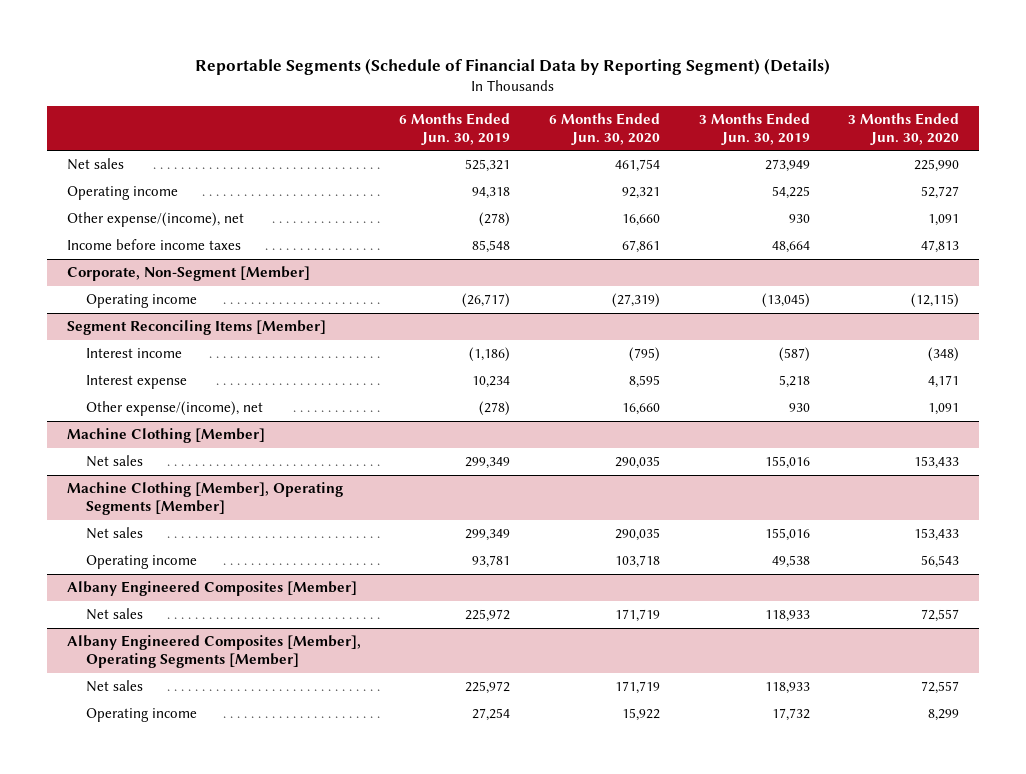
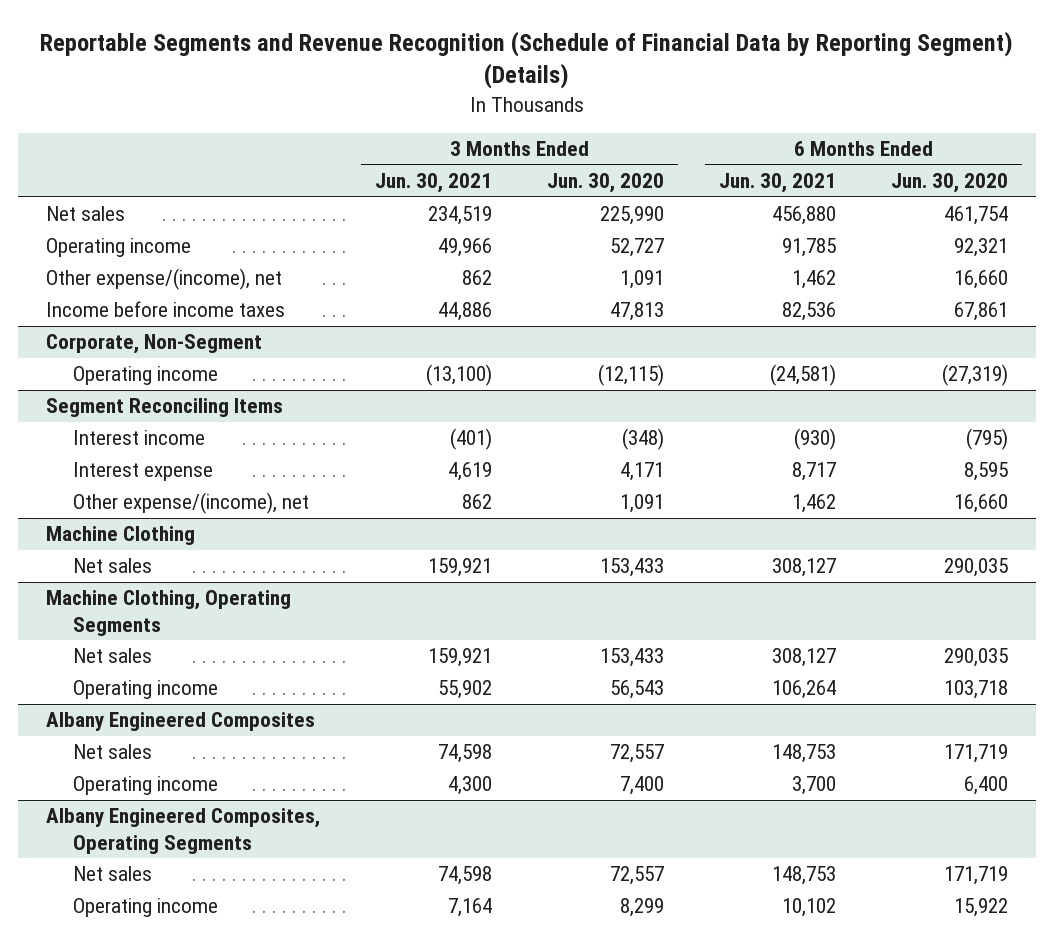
[195,57,831,75] Reportable Segments (Schedule of Financial Data by Reporting Segment) (Details) -> [40,30,1014,90] Reportable Segments and Revenue Recognition (Schedule of Financial Data by Reporting Segment) (Details)
[399,112,511,145] 6 Months Ended Jun. 30, 2019 -> none
[698,112,810,145] 3 Months Ended Jun. 30, 2019 -> none
none -> [374,172,492,193] Jun. 30, 2021
none -> [719,172,837,193] Jun. 30, 2021
[66,266,310,282] Corporate, Non-Segment [Member] -> [45,334,262,355] Corporate, Non-Segment
[66,320,326,336] Segment Reconciling Items [Member] -> [45,398,283,418] Segment Reconciling Items
[66,428,265,444] Machine Clothing [Member] -> [45,526,195,546] Machine Clothing
[66,482,343,516] Machine Clothing [Member], Operating Segments [Member] -> [45,590,291,636] Machine Clothing, Operating Segments
[66,581,357,597] Albany Engineered Composites [Member] -> [45,712,315,732] Albany Engineered Composites
none -> [72,776,218,796] Operating income
[66,635,361,669] Albany Engineered Composites [Member], Operating Segments [Member] -> [45,808,320,854] Albany Engineered Composites, Operating Segments

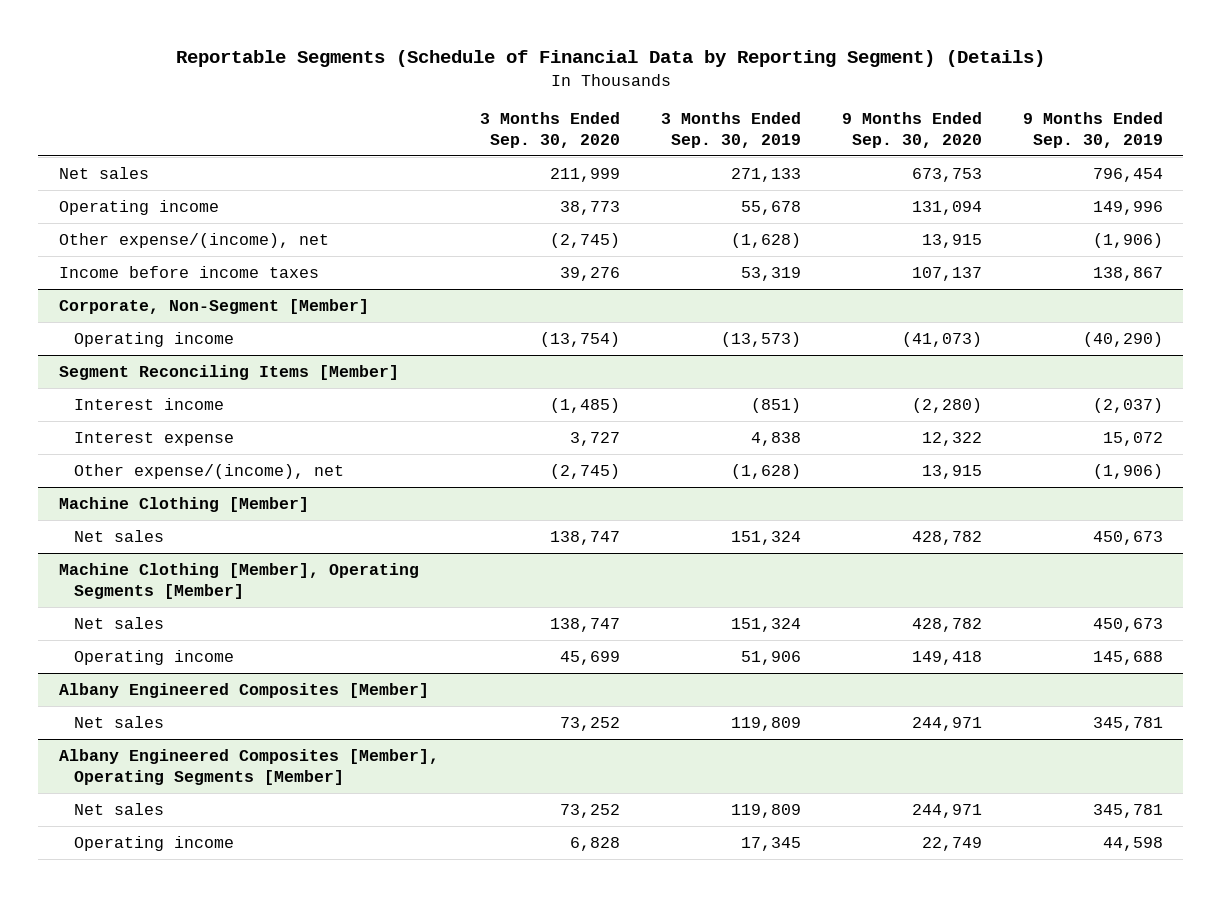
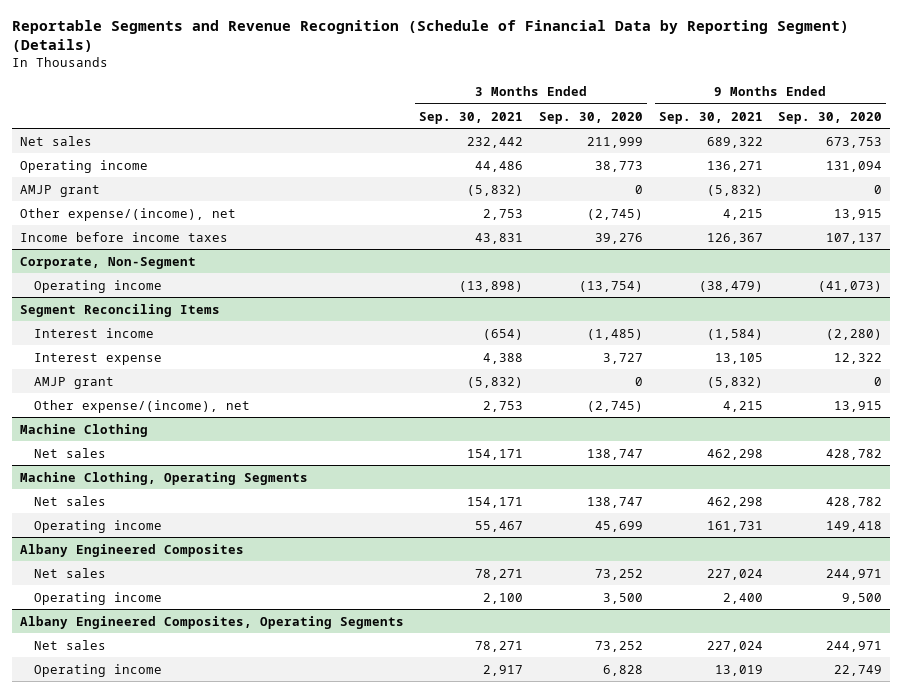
[175,50,1045,68] Reportable Segments (Schedule of Financial Data by Reporting Segment) (Details) -> [11,20,849,53] Reportable Segments and Revenue Recognition (Schedule of Financial Data by Reporting Segment) (Details)
[660,111,801,148] 3 Months Ended Sep. 30, 2019 -> none
[1022,111,1163,148] 9 Months Ended Sep. 30, 2019 -> none
none -> [419,111,524,124] Sep. 30, 2021
none -> [658,111,763,124] Sep. 30, 2021
none -> [19,184,100,197] AMJP grant
[58,298,369,314] Corporate, Non-Segment [Member] -> [19,256,196,269] Corporate, Non-Segment
[58,364,399,380] Segment Reconciling Items [Member] -> [19,303,220,317] Segment Reconciling Items
none -> [34,376,115,389] AMJP grant
[58,496,309,512] Machine Clothing [Member] -> [19,423,148,437] Machine Clothing
[58,562,419,599] Machine Clothing [Member], Operating Segments [Member] -> [19,471,308,485] Machine Clothing, Operating Segments
[58,682,429,698] Albany Engineered Composites [Member] -> [19,543,244,557] Albany Engineered Composites
none -> [34,591,163,605] Operating income
[58,748,439,785] Albany Engineered Composites [Member], Operating Segments [Member] -> [19,615,404,629] Albany Engineered Composites, Operating Segments

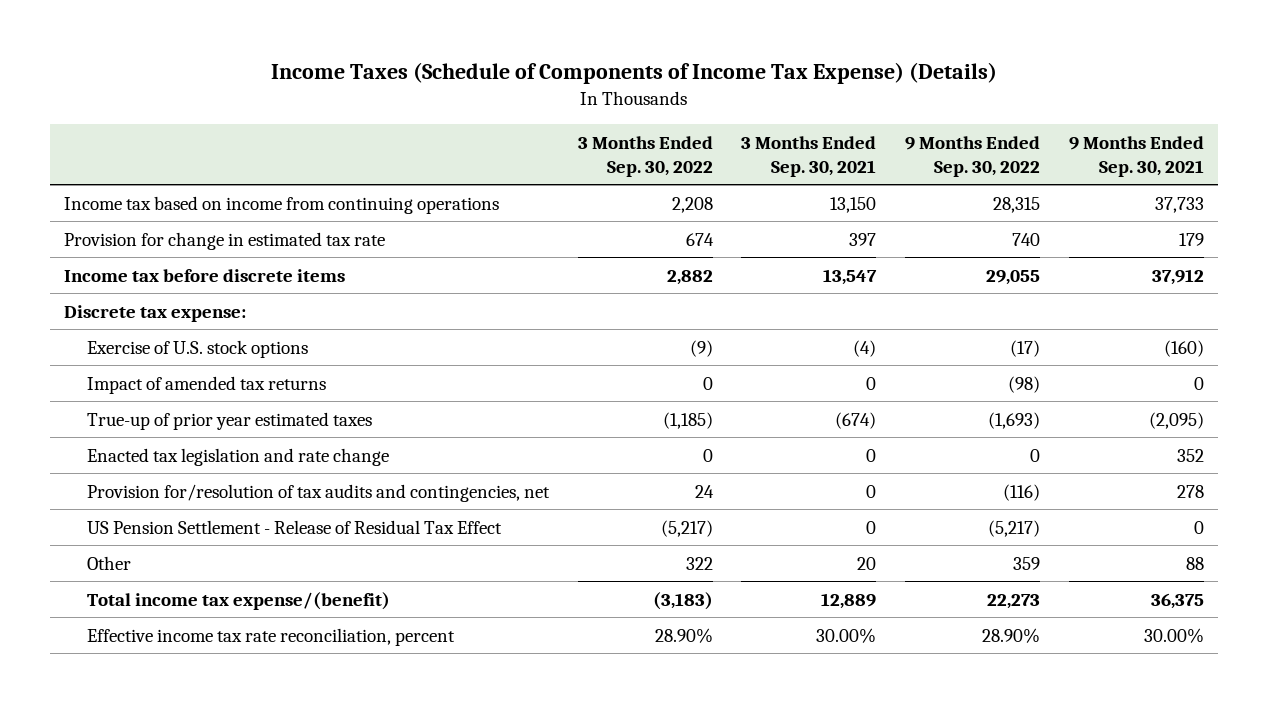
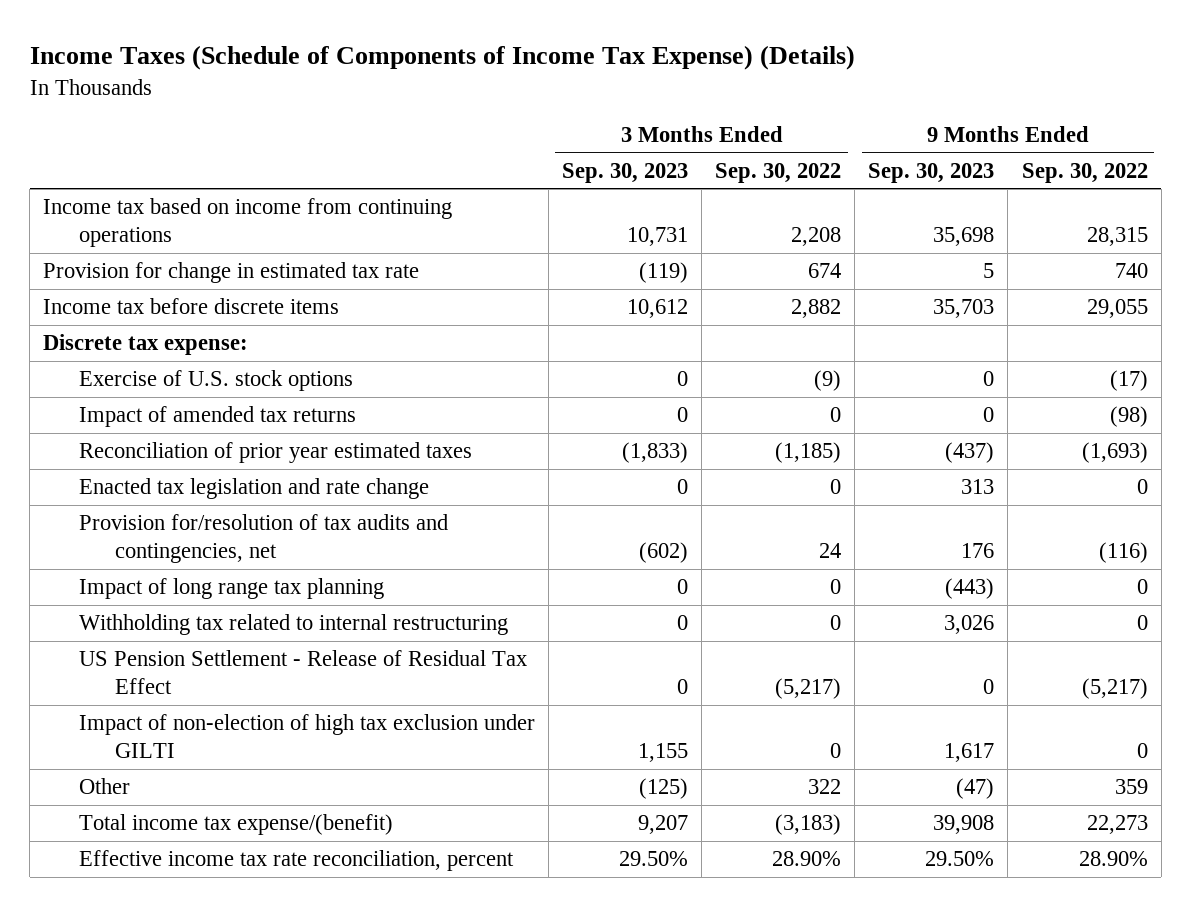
[741,135,877,177] 3 Months Ended Sep. 30, 2021 -> none
[1069,135,1205,177] 9 Months Ended Sep. 30, 2021 -> none
none -> [562,162,689,183] Sep. 30, 2023
none -> [868,162,995,183] Sep. 30, 2023
[86,411,372,430] True-up of prior year estimated taxes -> [78,442,472,464] Reconciliation of prior year estimated taxes
none -> [78,578,384,600] Impact of long range tax planning
none -> [78,614,508,636] Withholding tax related to internal restructuring
none -> [78,714,535,759] Impact of non-election of high tax exclusion under GILTI

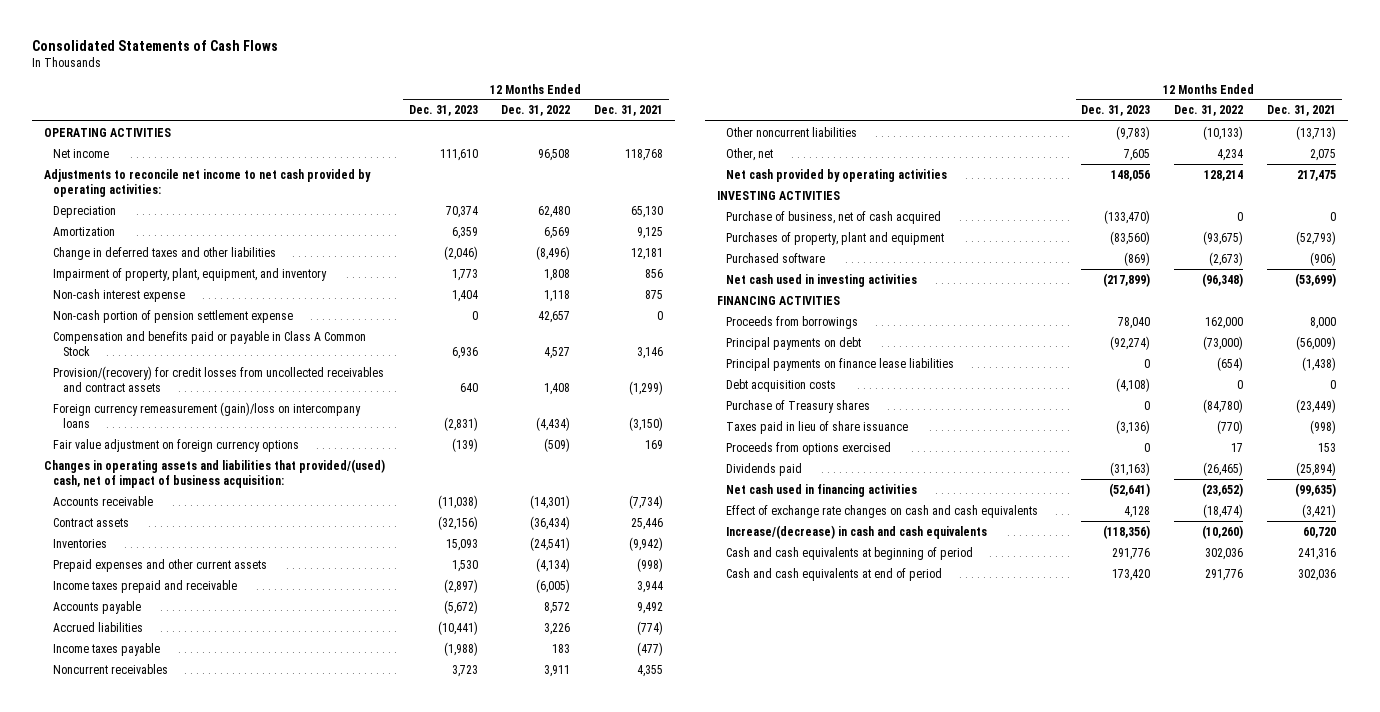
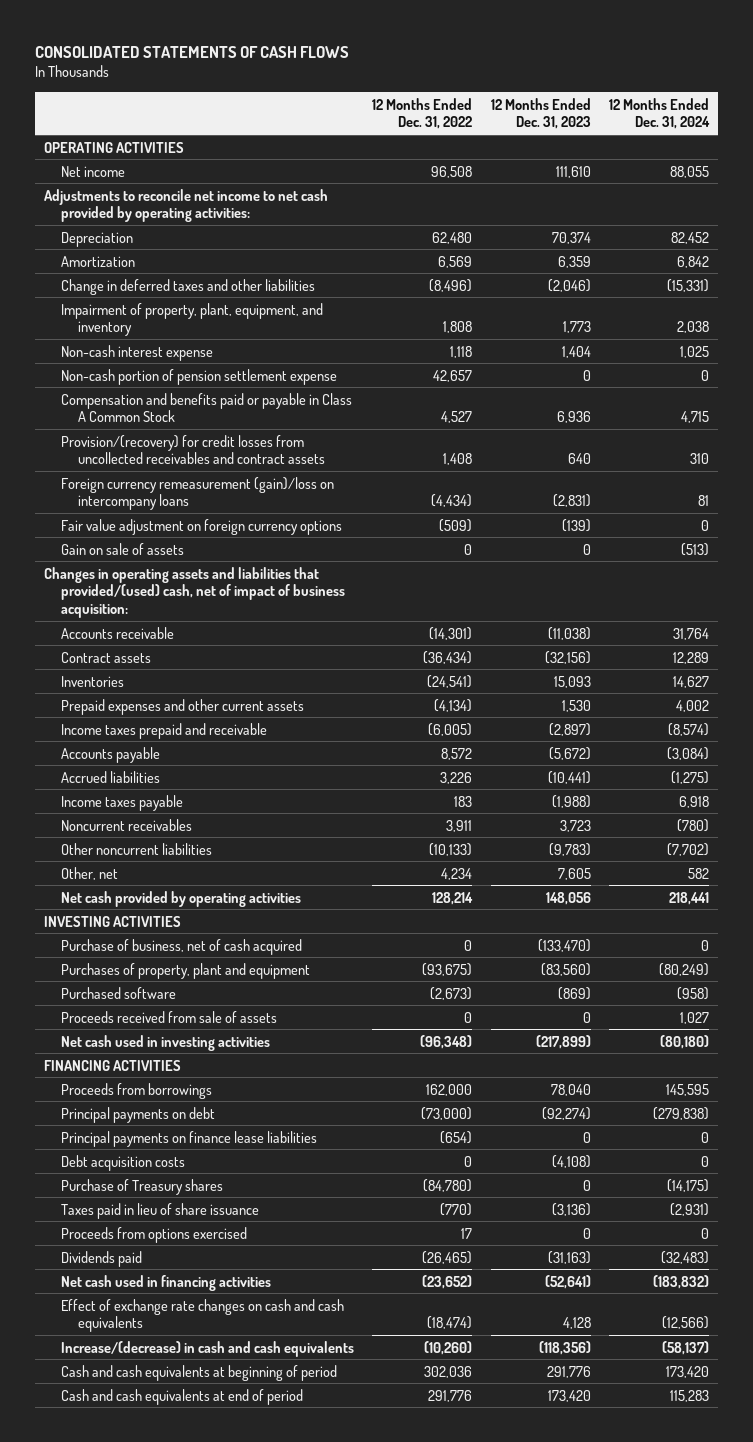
[32,39,279,51] Consolidated Statements of Cash Flows -> [35,45,350,58] CONSOLIDATED STATEMENTS OF CASH FLOWS
[594,105,664,117] Dec. 31, 2021 -> none
none -> [608,97,710,130] 12 Months Ended Dec. 31, 2024
none -> [61,542,185,555] Gain on sale of assets
none -> [61,1010,278,1023] Proceeds received from sale of assets

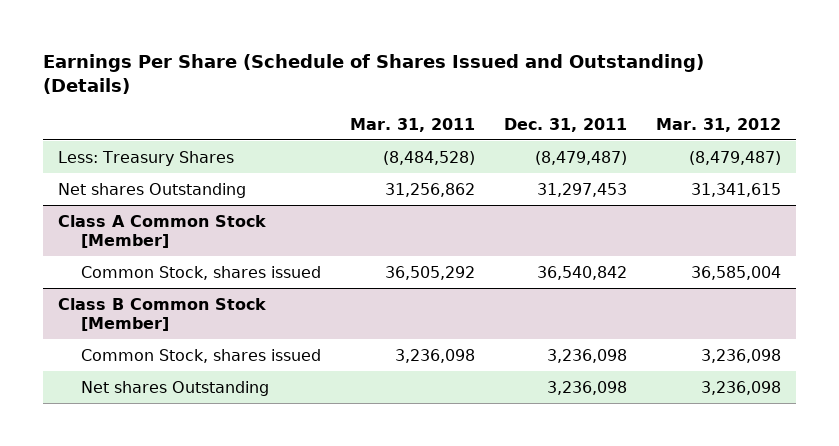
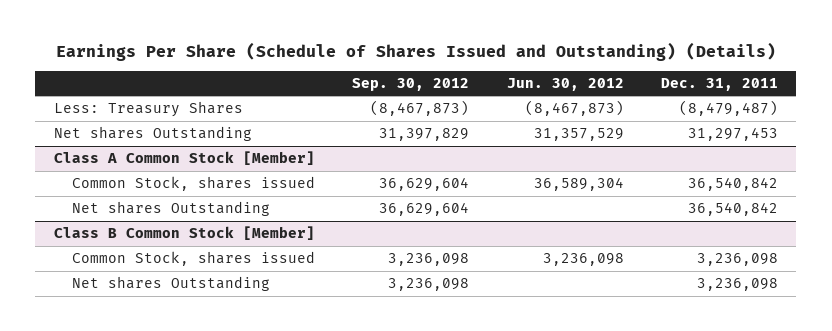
[350,117,476,132] Mar. 31, 2011 -> none
[656,117,782,132] Mar. 31, 2012 -> none
none -> [352,77,470,91] Sep. 30, 2012
none -> [506,77,624,91] Jun. 30, 2012
none -> [72,201,271,217] Net shares Outstanding

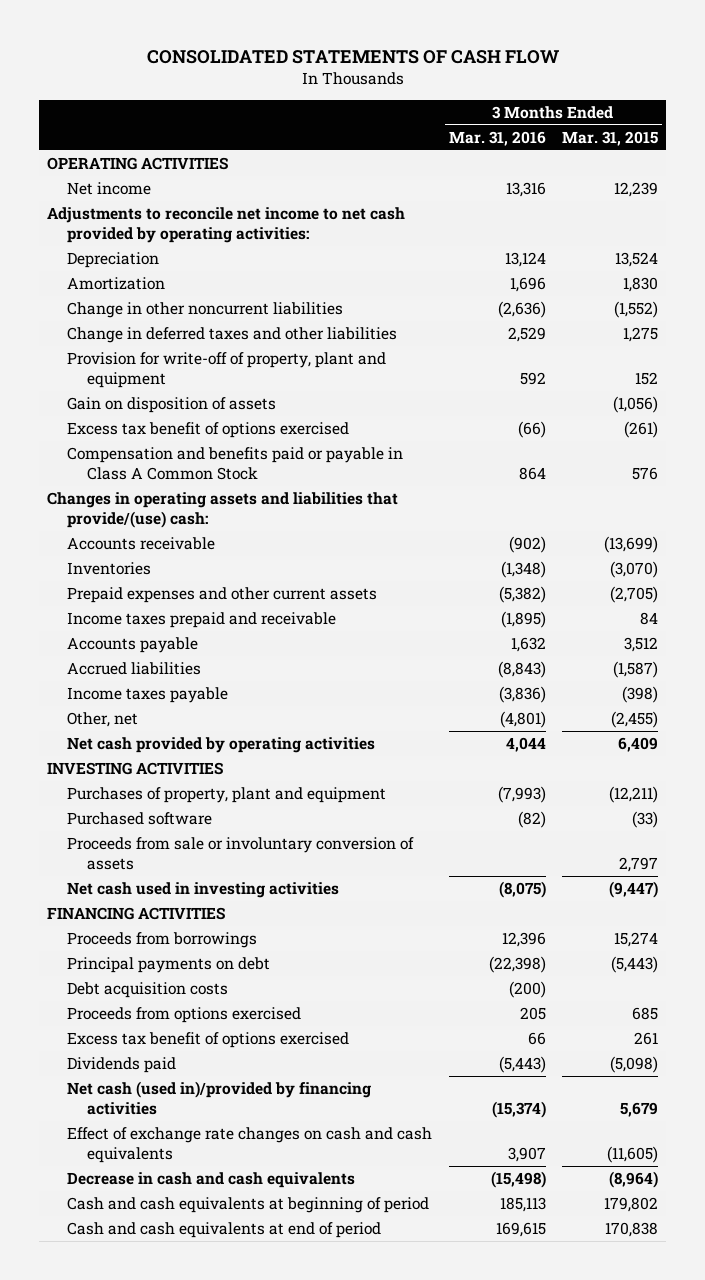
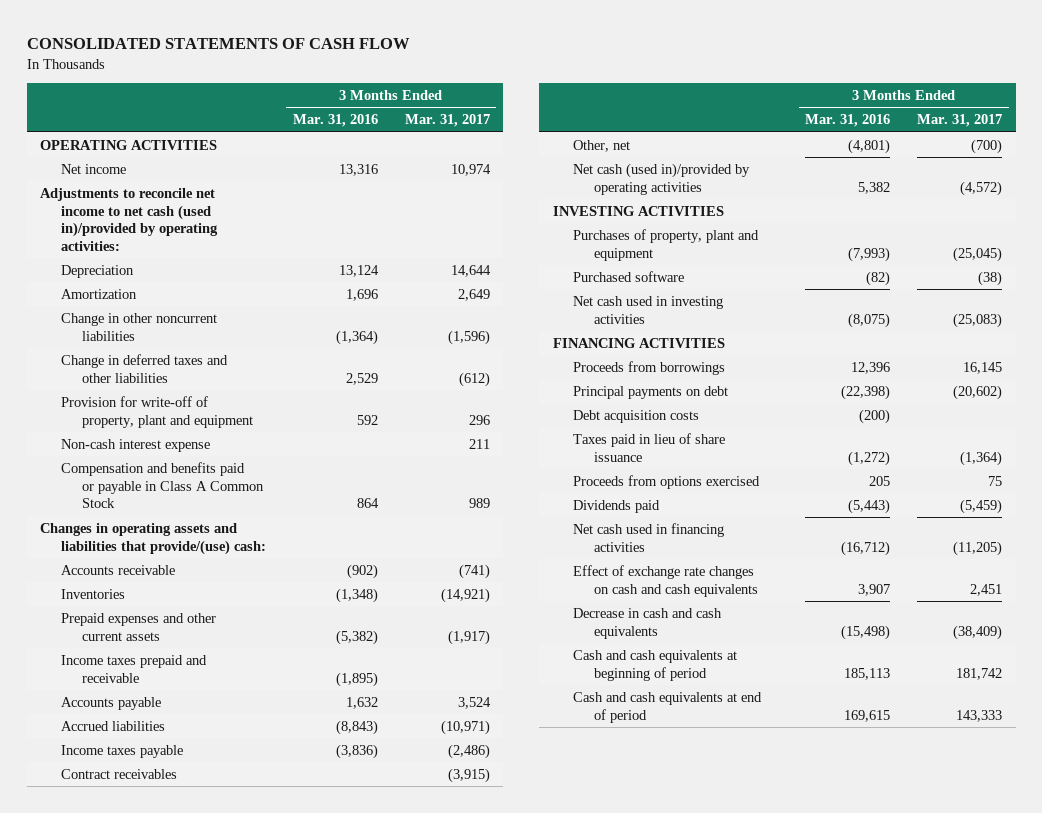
[562,131,659,147] Mar. 31, 2015 -> none
none -> [404,114,490,128] Mar. 31, 2017
[47,207,406,243] Adjustments to reconcile net income to net cash provided by operating activities: -> [40,187,219,251] Adjustments to reconcile net income to net cash (used in)/provided by operating activities:
[497,301,546,319] (2,636) -> [335,329,378,345] (1,364)
[67,397,277,414] Gain on disposition of assets -> none
[67,422,350,439] Excess tax benefit of options exercised -> none
none -> [61,438,211,452] Non-cash interest expense
none -> [61,768,178,779] Contract receivables
[67,737,376,754] Net cash provided by operating activities -> [573,162,751,195] Net cash (used in)/provided by operating activities
[505,737,546,753] 4,044 -> [858,181,891,194] 5,382
[67,837,415,870] Proceeds from sale or involuntary conversion of assets -> none
none -> [573,432,726,462] Taxes paid in lieu of share issuance
[67,1032,350,1049] Excess tax benefit of options exercised -> none
[67,1081,372,1115] Net cash (used in)/provided by financing activities -> [573,522,725,552] Net cash used in financing activities
[491,1100,546,1118] (15,374) -> [841,540,891,556] (16,712)

